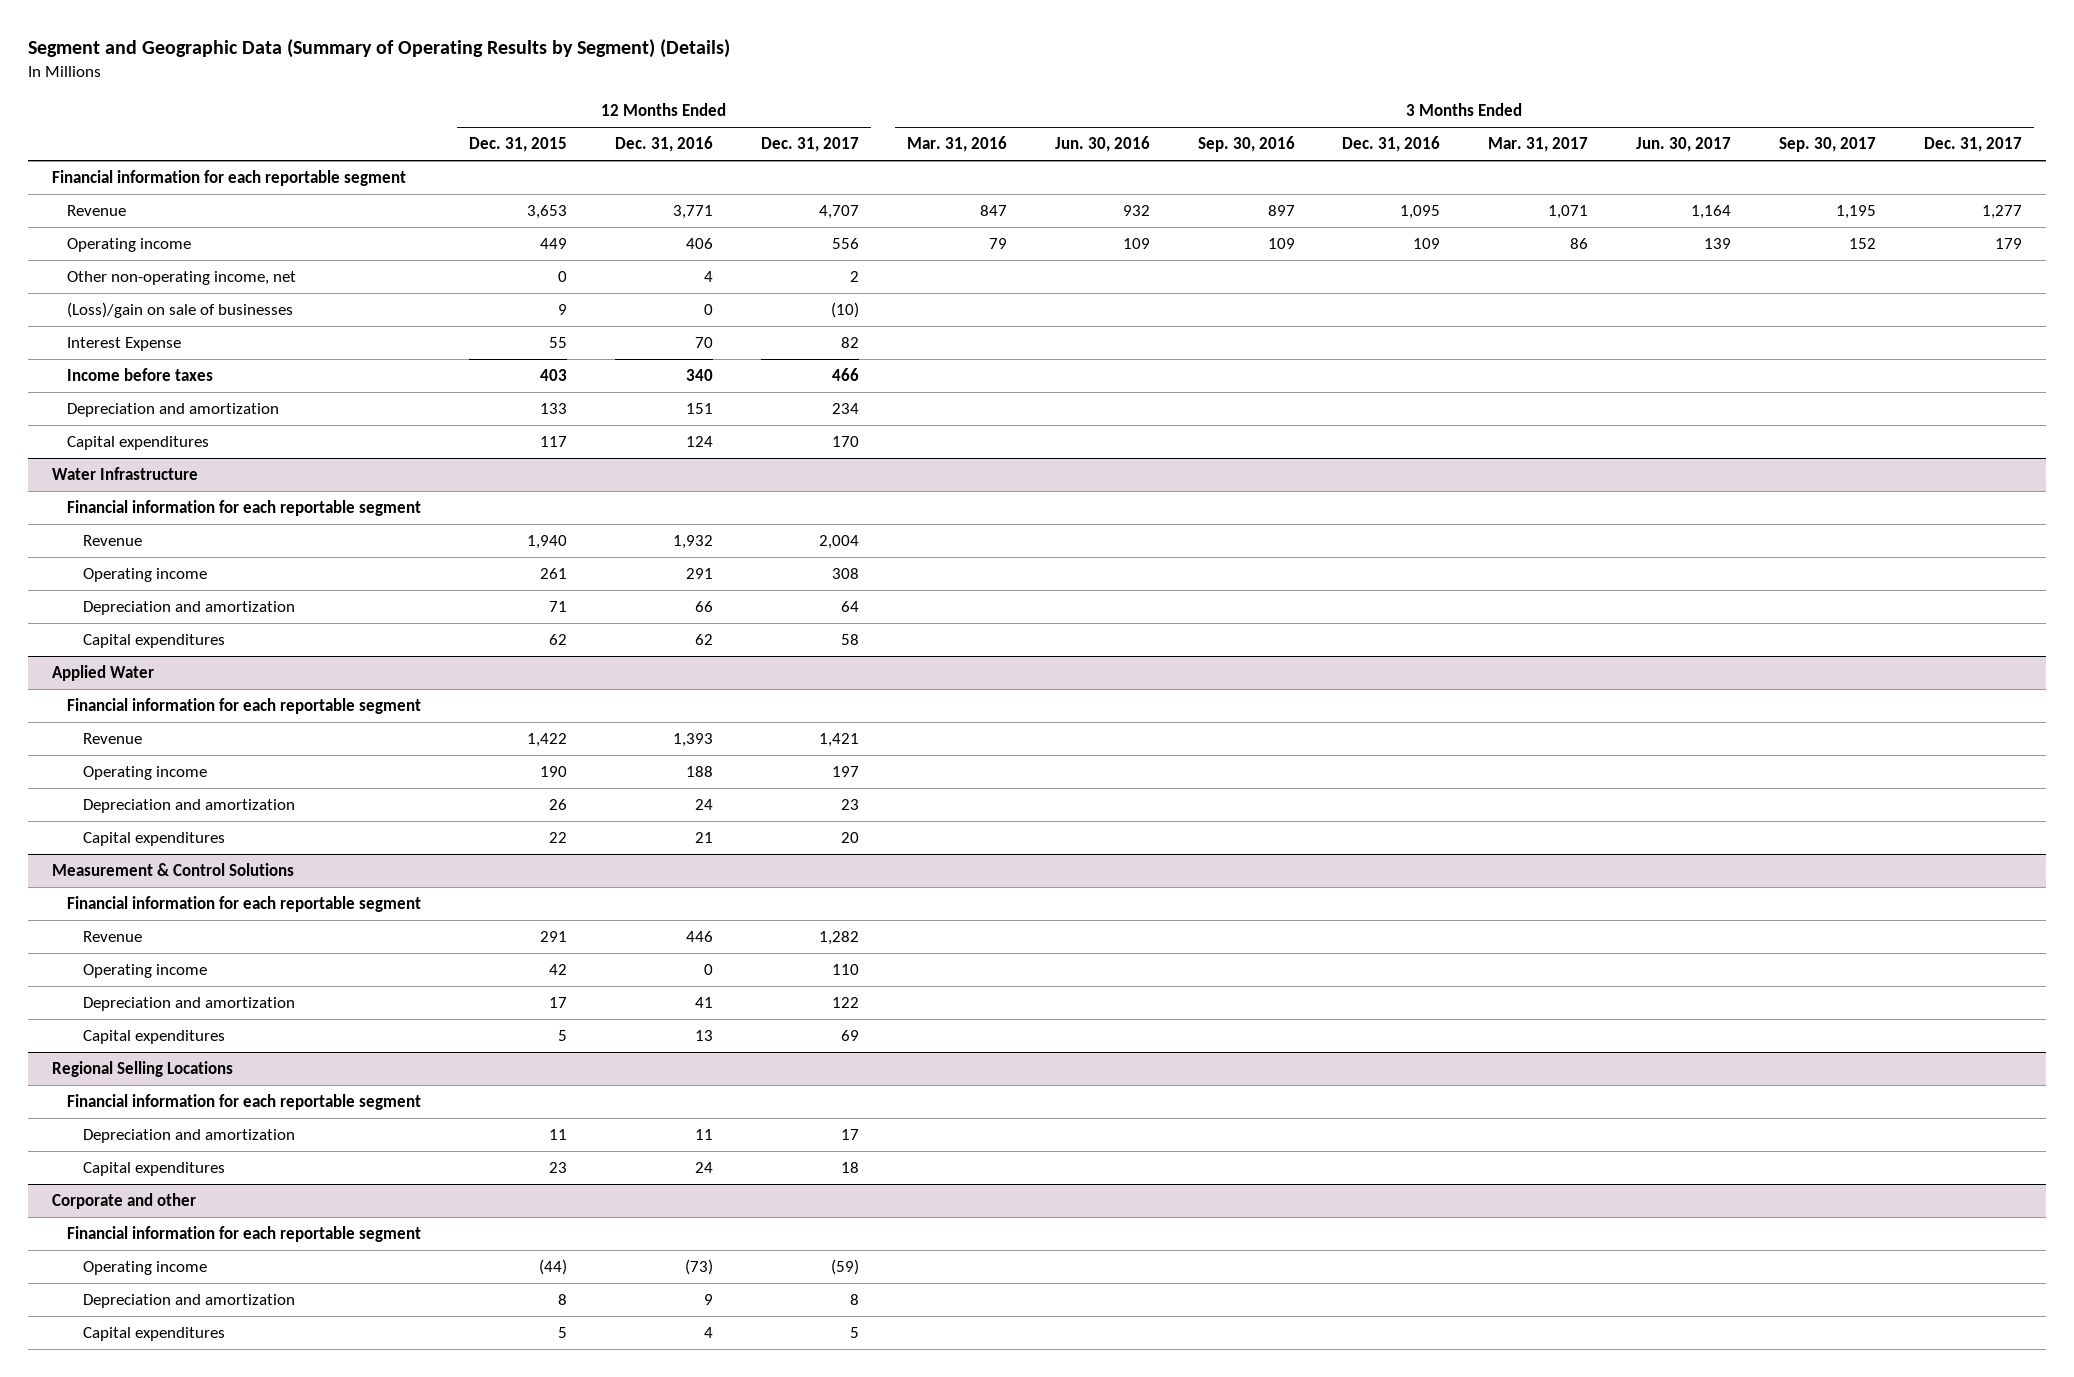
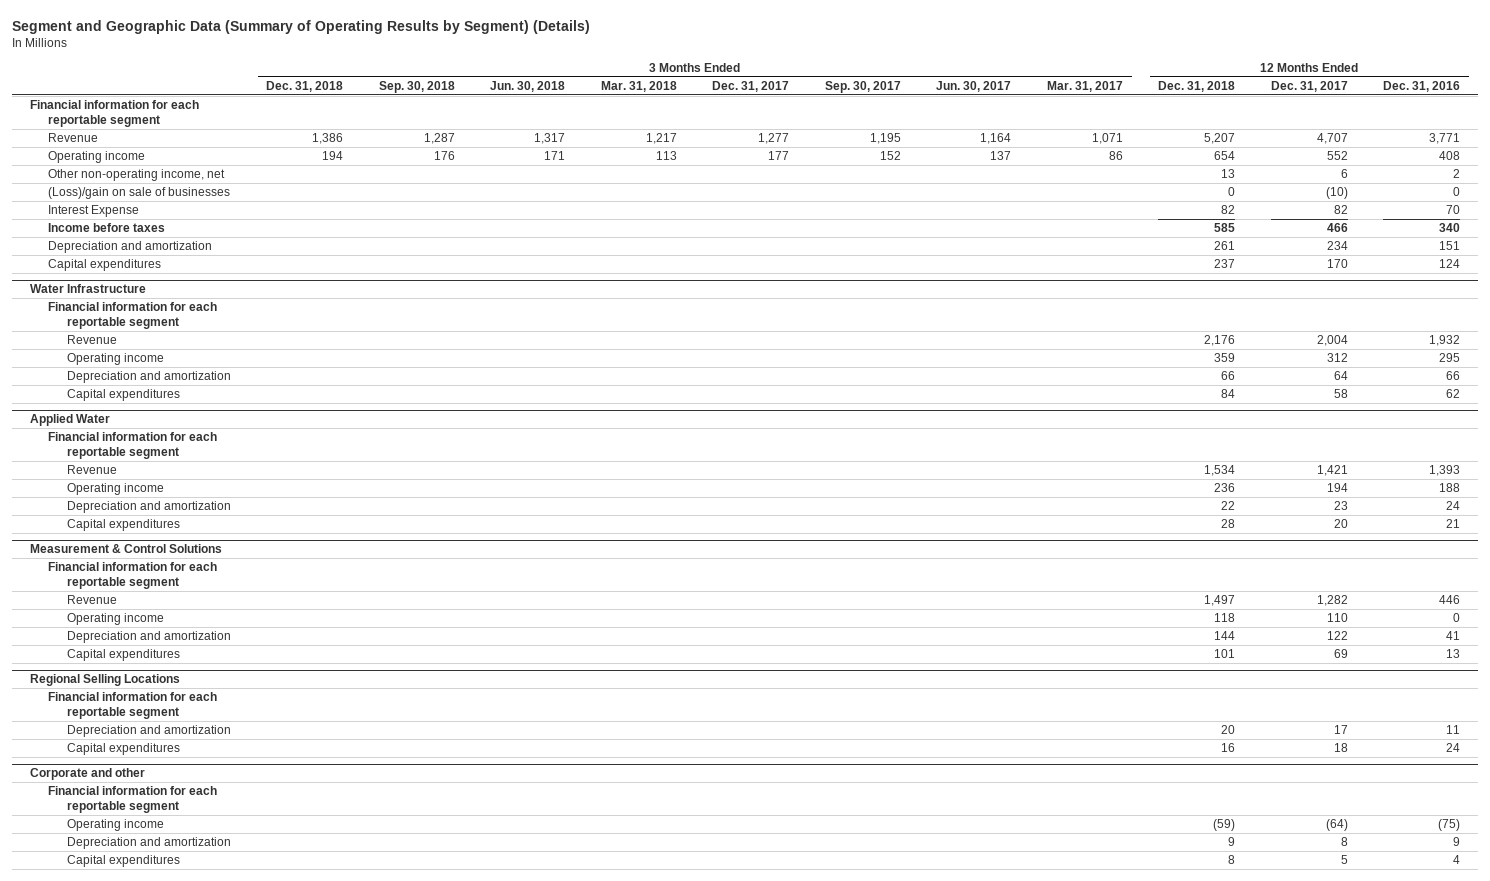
[469,137,568,153] Dec. 31, 2015 -> none
[906,136,1007,153] Mar. 31, 2016 -> none
[1054,136,1150,153] Jun. 30, 2016 -> none
[1197,136,1295,153] Sep. 30, 2016 -> none
[1342,136,1441,153] Dec. 31, 2016 -> none
none -> [266,81,344,93] Dec. 31, 2018
none -> [378,81,455,94] Sep. 30, 2018
none -> [490,81,566,93] Jun. 30, 2018
none -> [600,81,677,93] Mar. 31, 2018
none -> [1158,81,1236,93] Dec. 31, 2018
[686,238,714,250] 406 -> [1439,151,1461,161] 408
[831,238,859,250] 556 -> [1326,151,1348,161] 552
[1704,238,1732,250] 139 -> [990,151,1012,161] 137
[1994,238,2022,250] 179 -> [768,151,790,161] 177
[704,271,714,283] 4 -> [1453,169,1461,179] 2
[849,271,859,283] 2 -> [1340,169,1348,179] 6
[686,568,714,580] 291 -> [1439,353,1461,363] 295
[831,568,859,580] 308 -> [1326,353,1348,363] 312
[831,766,859,778] 197 -> [1326,483,1348,493] 194
[685,1259,714,1276] (73) -> [1438,819,1461,832] (75)
[830,1259,859,1276] (59) -> [1325,819,1348,832] (64)

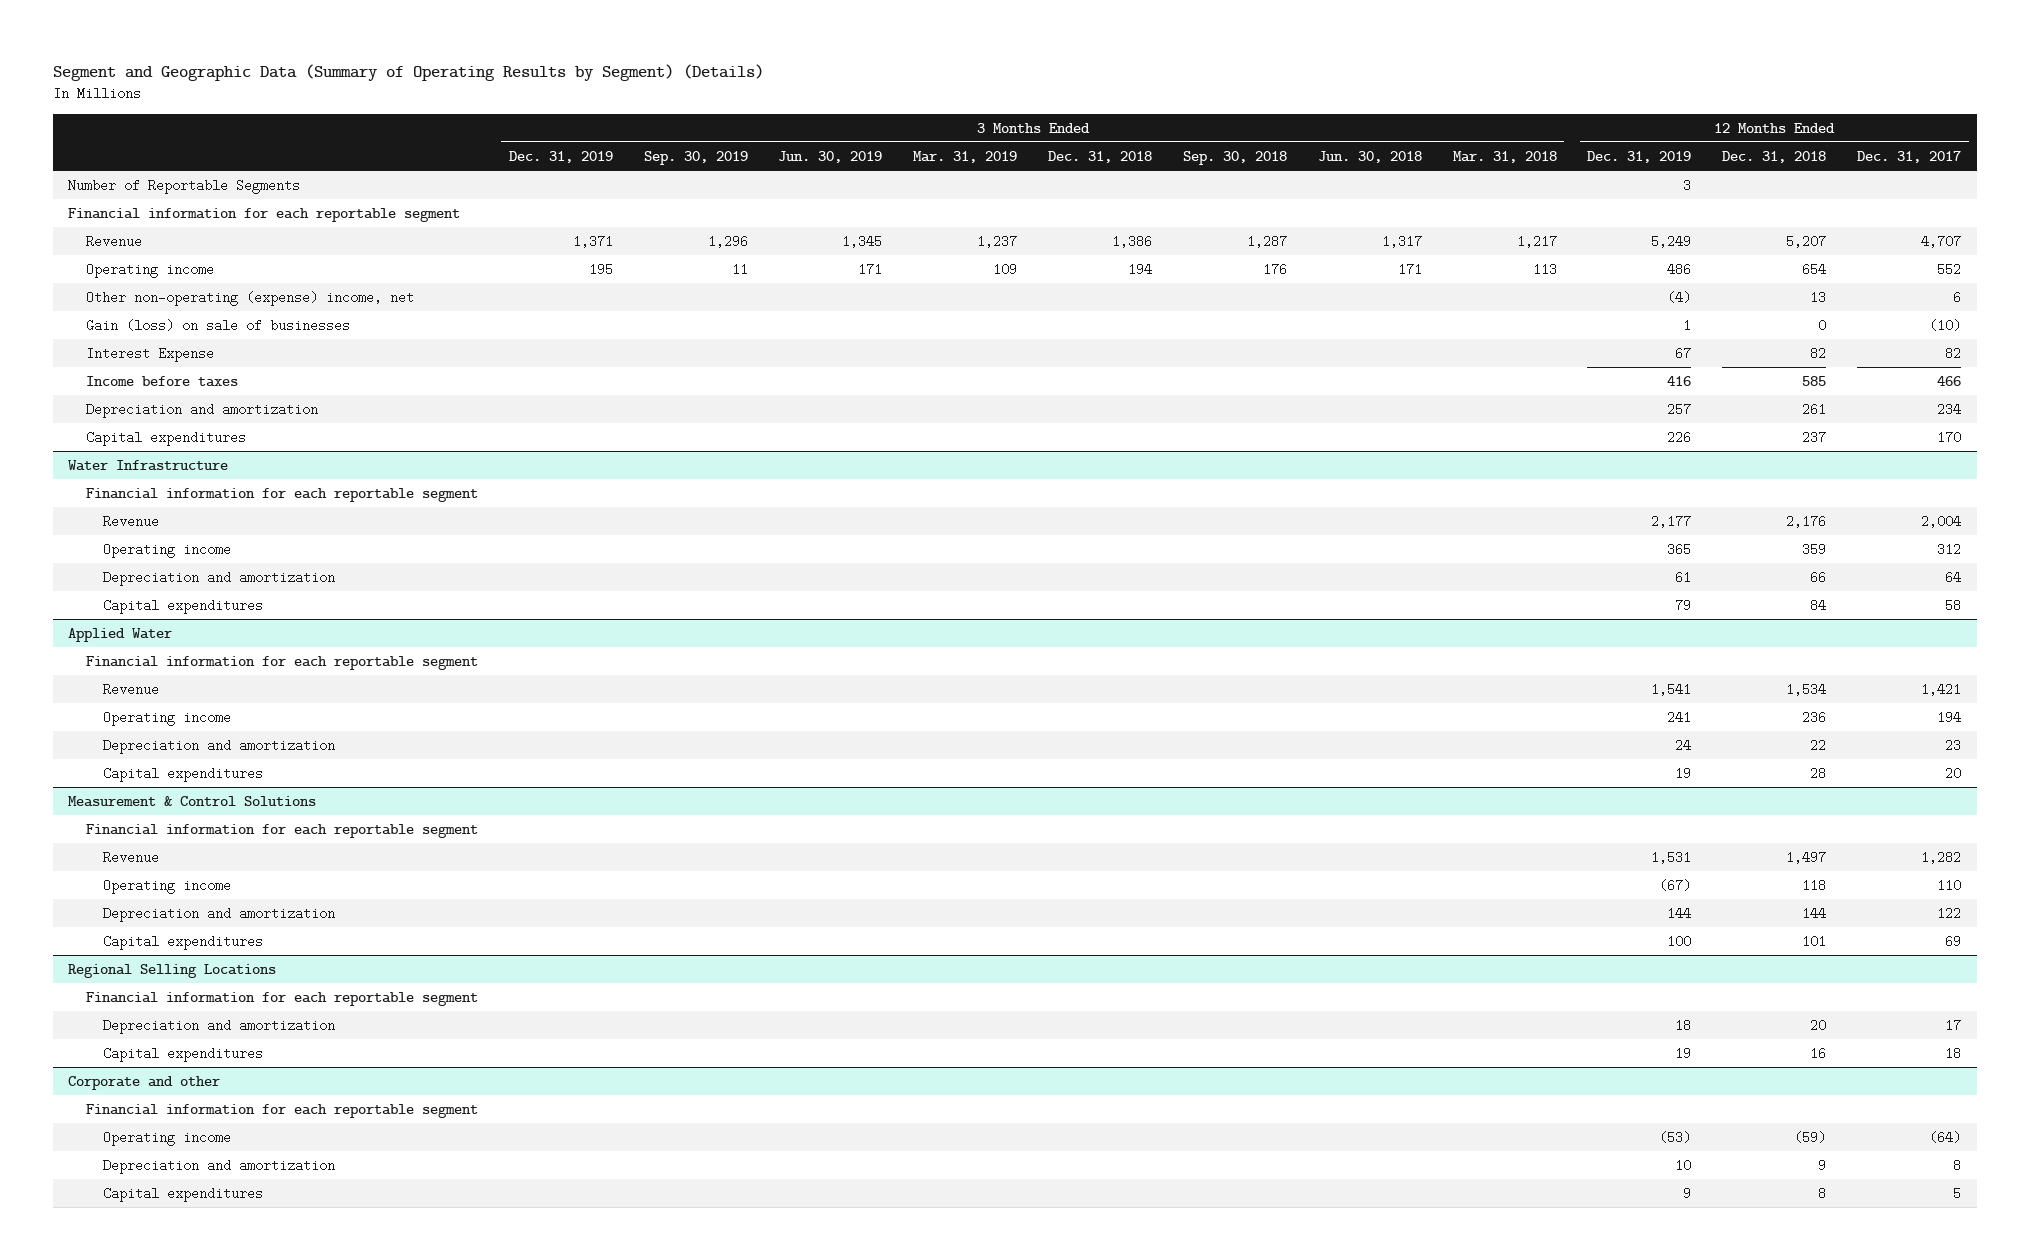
[712,81,790,93] Dec. 31, 2017 -> none
[824,81,901,94] Sep. 30, 2017 -> none
[936,81,1012,93] Jun. 30, 2017 -> none
[1046,81,1123,93] Mar. 31, 2017 -> none
[1383,81,1461,93] Dec. 31, 2016 -> none
none -> [508,150,613,163] Dec. 31, 2019
none -> [643,150,748,165] Sep. 30, 2019
none -> [778,150,883,163] Jun. 30, 2019
none -> [913,150,1018,163] Mar. 31, 2019
none -> [1587,150,1692,163] Dec. 31, 2019
none -> [68,178,301,194] Number of Reportable Segments
[48,169,226,182] Other non-operating income, net -> [85,290,414,306] Other non-operating (expense) income, net
[48,187,231,200] (Loss)/gain on sale of businesses -> [85,318,350,332] Gain (loss) on sale of businesses

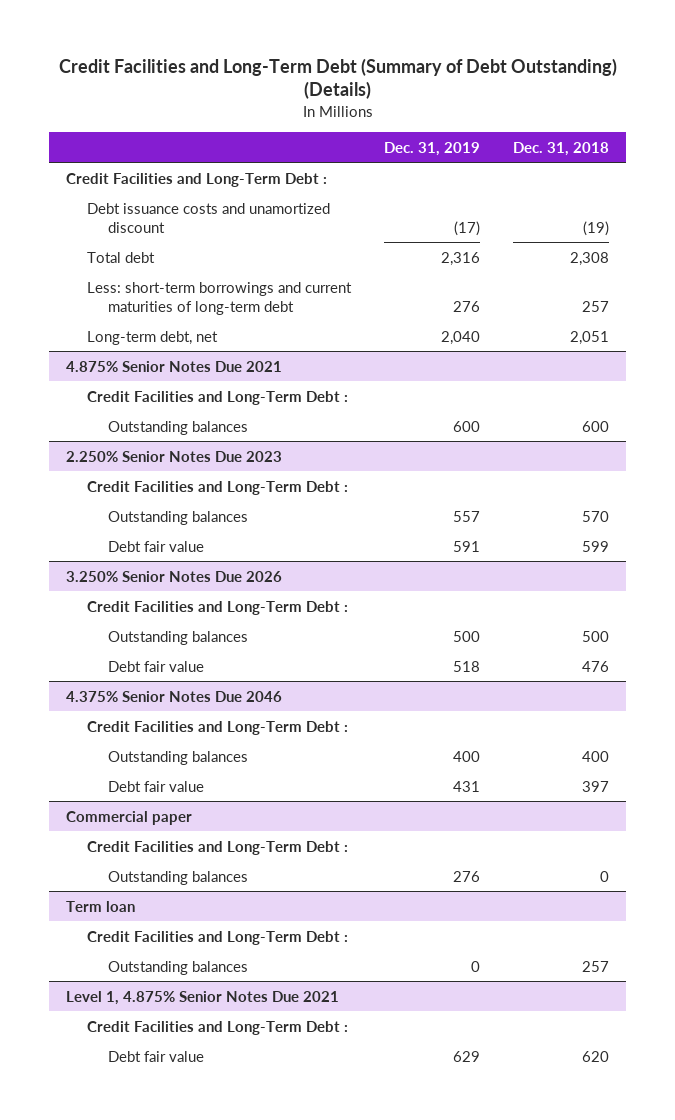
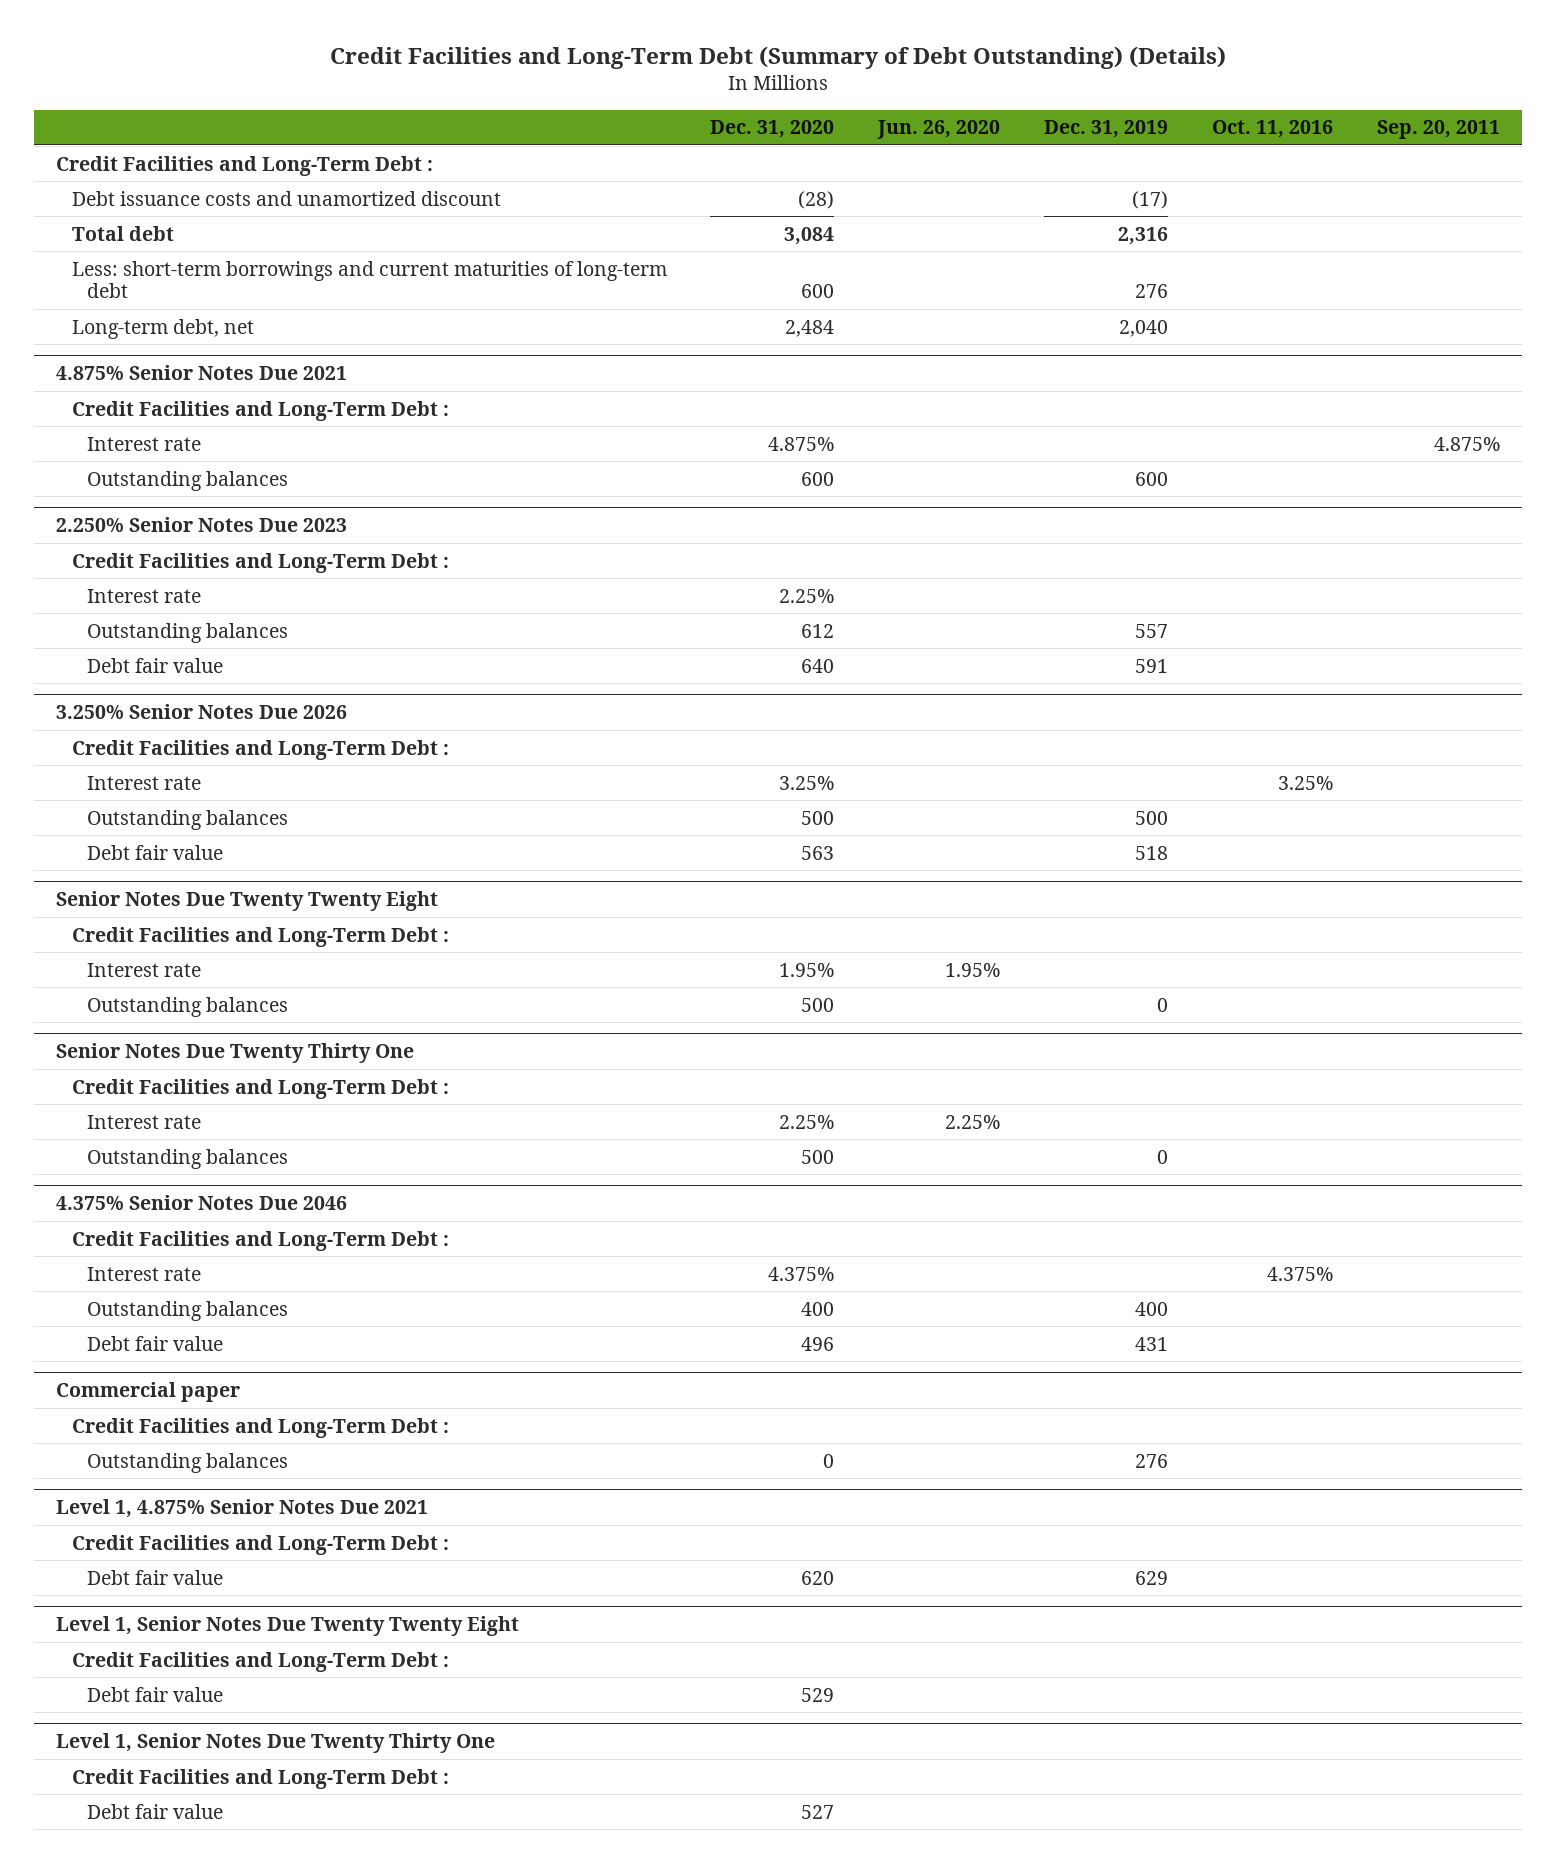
[513,141,610,156] Dec. 31, 2018 -> none
none -> [710,120,835,139] Dec. 31, 2020
none -> [877,120,1001,140] Jun. 26, 2020
none -> [1211,120,1333,139] Oct. 11, 2016
none -> [1376,120,1500,140] Sep. 20, 2011
none -> [87,436,202,451] Interest rate
none -> [87,588,202,603] Interest rate
none -> [87,775,202,790] Interest rate
none -> [56,890,439,911] Senior Notes Due Twenty Twenty Eight
none -> [71,926,449,947] Credit Facilities and Long-Term Debt :
none -> [87,962,202,977] Interest rate
none -> [87,996,289,1017] Outstanding balances
none -> [56,1042,415,1063] Senior Notes Due Twenty Thirty One
none -> [71,1078,449,1099] Credit Facilities and Long-Term Debt :
none -> [87,1114,202,1129] Interest rate
none -> [87,1148,289,1169] Outstanding balances
none -> [87,1266,202,1281] Interest rate
[65,900,135,912] Term loan -> none
[87,930,349,945] Credit Facilities and Long-Term Debt : -> none
[108,960,249,975] Outstanding balances -> none
none -> [56,1615,520,1636] Level 1, Senior Notes Due Twenty Twenty Eight
none -> [71,1651,449,1672] Credit Facilities and Long-Term Debt :
none -> [87,1686,224,1702] Debt fair value
none -> [56,1732,496,1753] Level 1, Senior Notes Due Twenty Thirty One
none -> [71,1768,449,1789] Credit Facilities and Long-Term Debt :
none -> [87,1803,224,1819] Debt fair value

